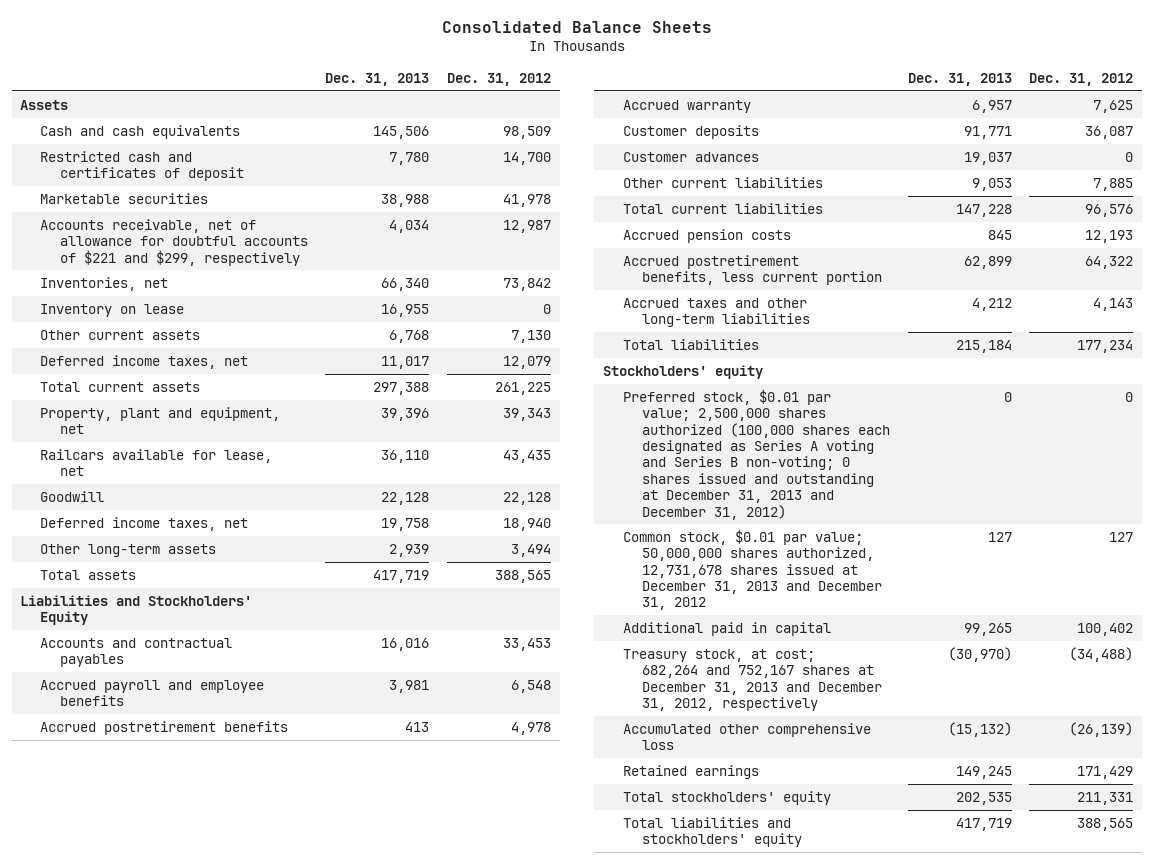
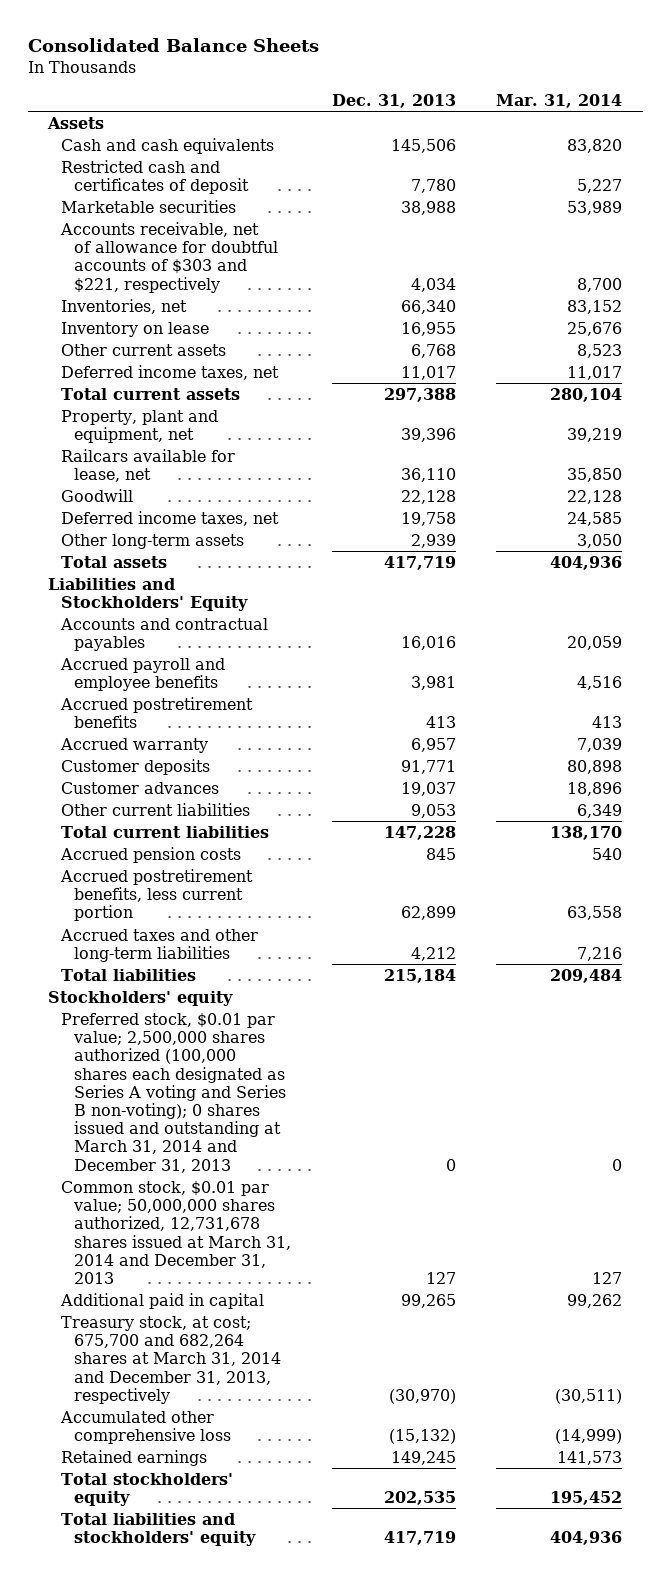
[447,72,552,86] Dec. 31, 2012 -> none
none -> [496,94,623,109] Mar. 31, 2014
[40,218,308,266] Accounts receivable, net of allowance for doubtful accounts of $221 and $299, respectively -> [60,221,279,293] Accounts receivable, net of allowance for doubtful accounts of $303 and $221, respectively
[622,388,891,520] Preferred stock, $0.01 par value; 2,500,000 shares authorized (100,000 shares each designated as Series A voting and Series B non-voting; 0 shares issued and outstanding at December 31, 2013 and December 31, 2012) -> [61,1012,287,1173] Preferred stock, $0.01 par value; 2,500,000 shares authorized (100,000 shares each designated as Series A voting and Series B non-voting); 0 shares issued and outstanding at March 31, 2014 and December 31, 2013
[622,528,883,611] Common stock, $0.01 par value; 50,000,000 shares authorized, 12,731,678 shares issued at December 31, 2013 and December 31, 2012 -> [61,1180,292,1284] Common stock, $0.01 par value; 50,000,000 shares authorized, 12,731,678 shares issued at March 31, 2014 and December 31, 2013
[622,648,883,712] Treasury stock, at cost; 682,264 and 752,167 shares at December 31, 2013 and December 31, 2012, respectively -> [61,1315,282,1404] Treasury stock, at cost; 675,700 and 682,264 shares at March 31, 2014 and December 31, 2013, respectively

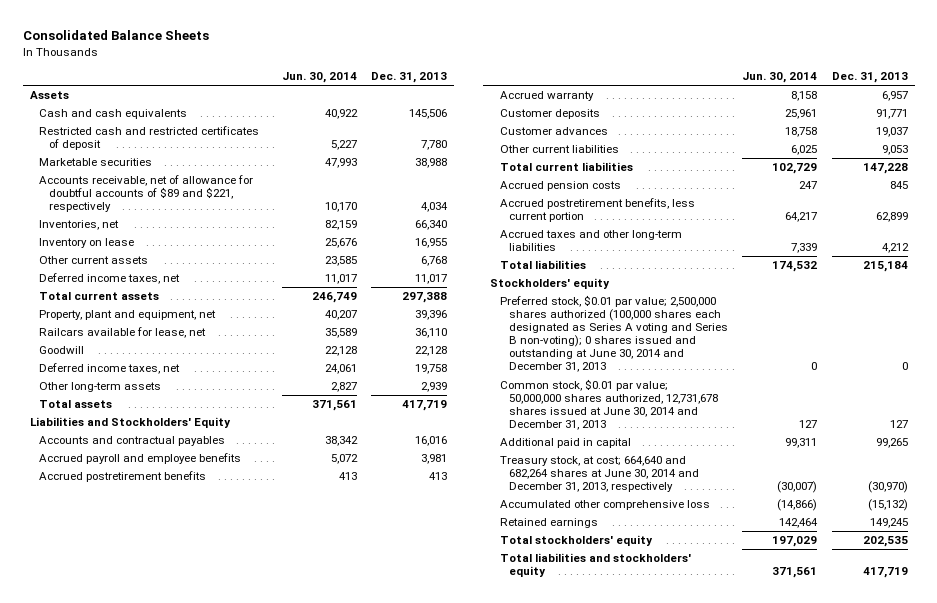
[496,94,623,109] Mar. 31, 2014 -> none
none -> [282,72,358,84] Jun. 30, 2014
[61,159,250,195] Restricted cash and certificates of deposit -> [39,126,260,151] Restricted cash and restricted certificates of deposit
[60,221,279,293] Accounts receivable, net of allowance for doubtful accounts of $303 and $221, respectively -> [39,175,254,213] Accounts receivable, net of allowance for doubtful accounts of $89 and $221, respectively
[61,1012,287,1173] Preferred stock, $0.01 par value; 2,500,000 shares authorized (100,000 shares each designated as Series A voting and Series B non-voting); 0 shares issued and outstanding at March 31, 2014 and December 31, 2013 -> [499,295,729,373] Preferred stock, $0.01 par value; 2,500,000 shares authorized (100,000 shares each designated as Series A voting and Series B non-voting); 0 shares issued and outstanding at June 30, 2014 and December 31, 2013
[61,1180,292,1284] Common stock, $0.01 par value; 50,000,000 shares authorized, 12,731,678 shares issued at March 31, 2014 and December 31, 2013 -> [499,379,719,431] Common stock, $0.01 par value; 50,000,000 shares authorized, 12,731,678 shares issued at June 30, 2014 and December 31, 2013
[61,1315,282,1404] Treasury stock, at cost; 675,700 and 682,264 shares at March 31, 2014 and December 31, 2013, respectively -> [499,456,700,493] Treasury stock, at cost; 664,640 and 682,264 shares at June 30, 2014 and December 31, 2013, respectively

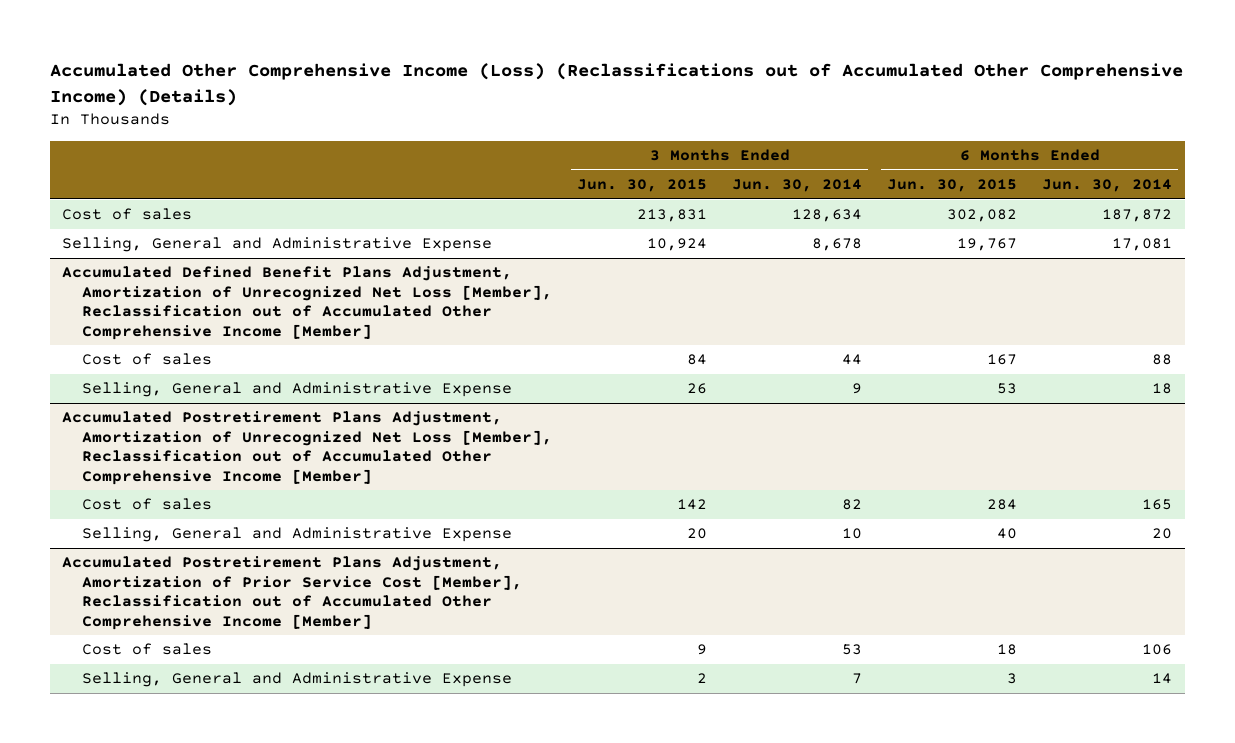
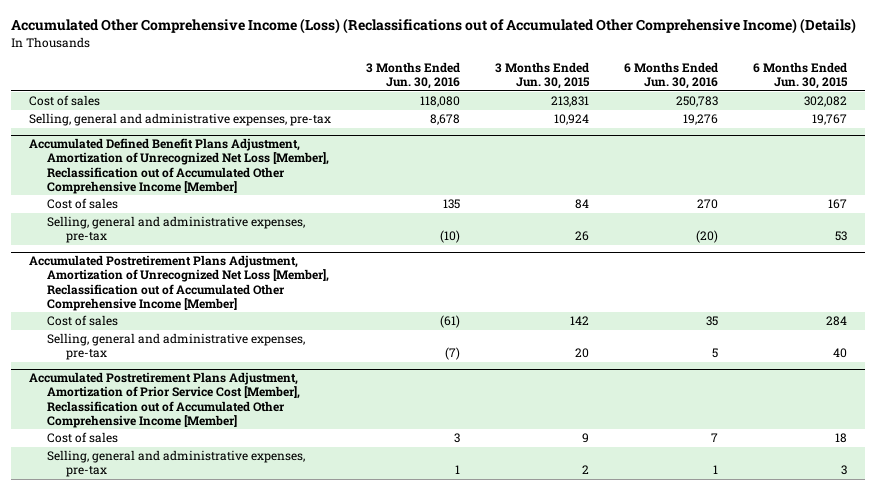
[732,179,863,193] Jun. 30, 2014 -> none
[1042,179,1173,193] Jun. 30, 2014 -> none
none -> [366,62,461,90] 3 Months Ended Jun. 30, 2016
none -> [624,62,719,90] 6 Months Ended Jun. 30, 2016
[62,237,493,253] Selling, General and Administrative Expense -> [28,113,331,127] Selling, general and administrative expenses, pre-tax
[82,382,513,398] Selling, General and Administrative Expense -> [47,216,306,244] Selling, general and administrative expenses, pre-tax
[82,527,513,543] Selling, General and Administrative Expense -> [47,333,306,361] Selling, general and administrative expenses, pre-tax
[82,672,513,688] Selling, General and Administrative Expense -> [47,450,306,478] Selling, general and administrative expenses, pre-tax

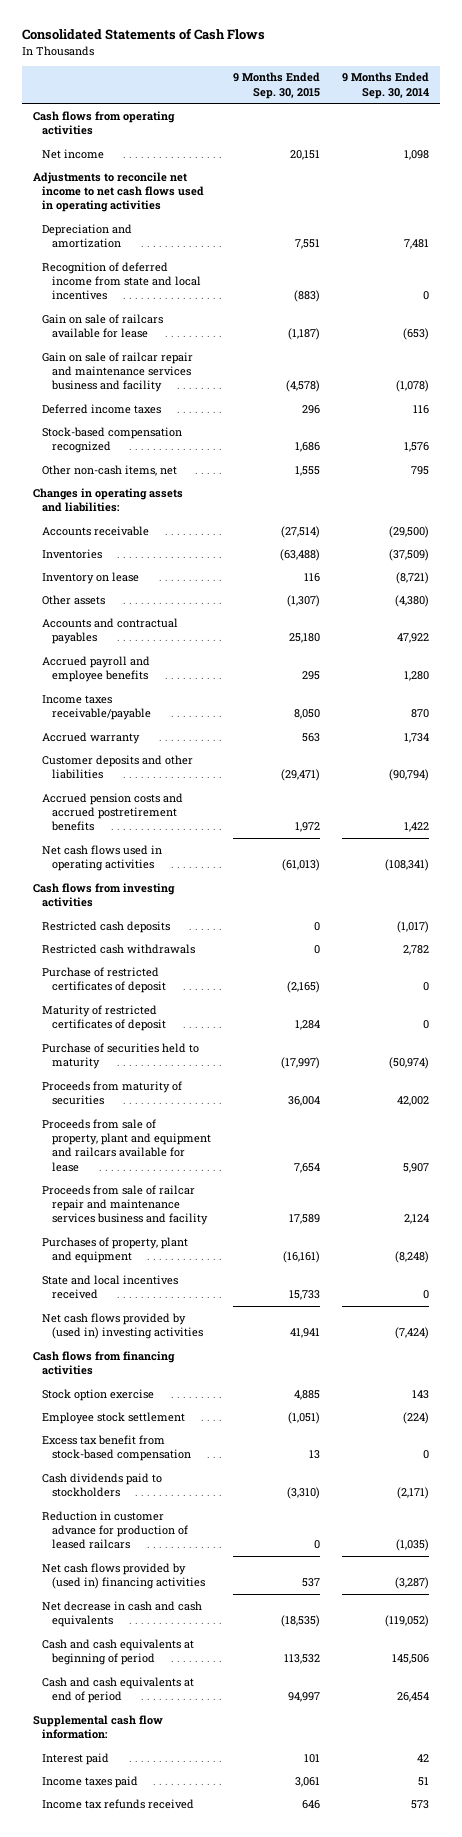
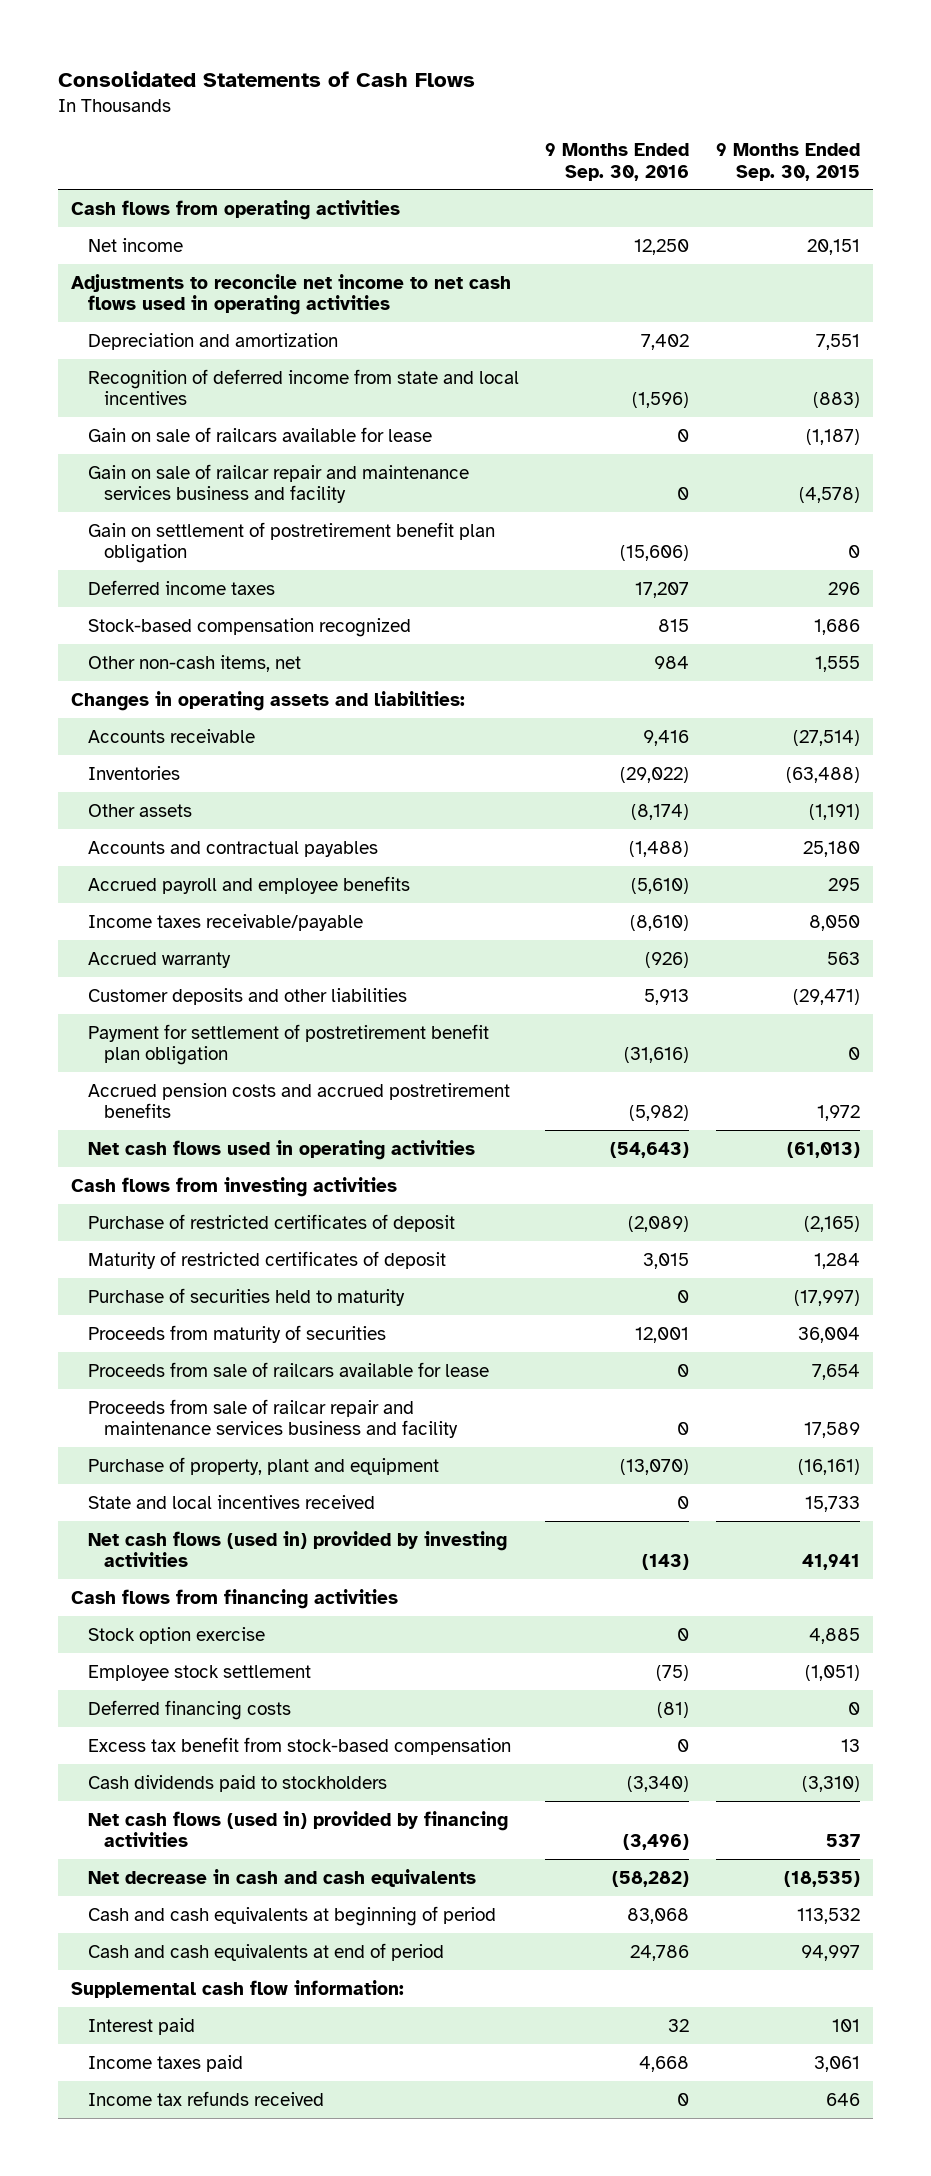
[341,72,429,99] 9 Months Ended Sep. 30, 2014 -> none
none -> [545,142,690,181] 9 Months Ended Sep. 30, 2016
none -> [87,521,495,564] Gain on settlement of postretirement benefit plan obligation
[42,571,140,584] Inventory on lease -> none
[286,594,320,607] (1,307) -> [808,803,860,820] (1,191)
none -> [87,1023,489,1066] Payment for settlement of postretirement benefit plan obligation
[42,920,171,933] Restricted cash deposits -> none
[42,943,196,954] Restricted cash withdrawals -> none
[42,1118,211,1172] Proceeds from sale of property, plant and equipment and railcars available for lease -> [87,1361,489,1377] Proceeds from sale of railcars available for lease
[42,1236,189,1263] Purchases of property, plant and equipment -> [87,1456,439,1475] Purchase of property, plant and equipment
[42,1312,203,1339] Net cash flows provided by (used in) investing activities -> [87,1530,507,1568] Net cash flows (used in) provided by investing activities
none -> [87,1699,291,1720] Deferred financing costs
[42,1510,188,1550] Reduction in customer advance for production of leased railcars -> none
[42,1562,205,1589] Net cash flows provided by (used in) financing activities -> [87,1810,508,1848] Net cash flows (used in) provided by financing activities

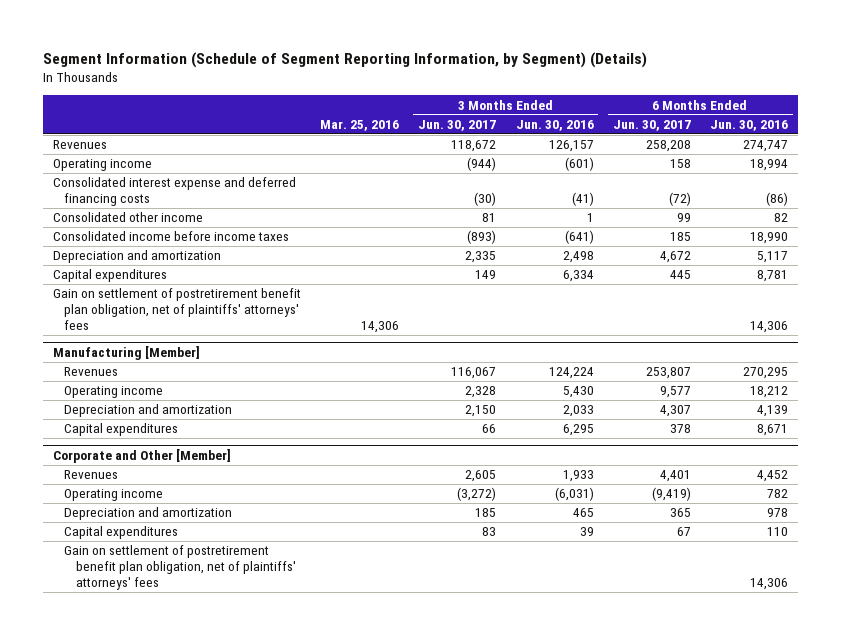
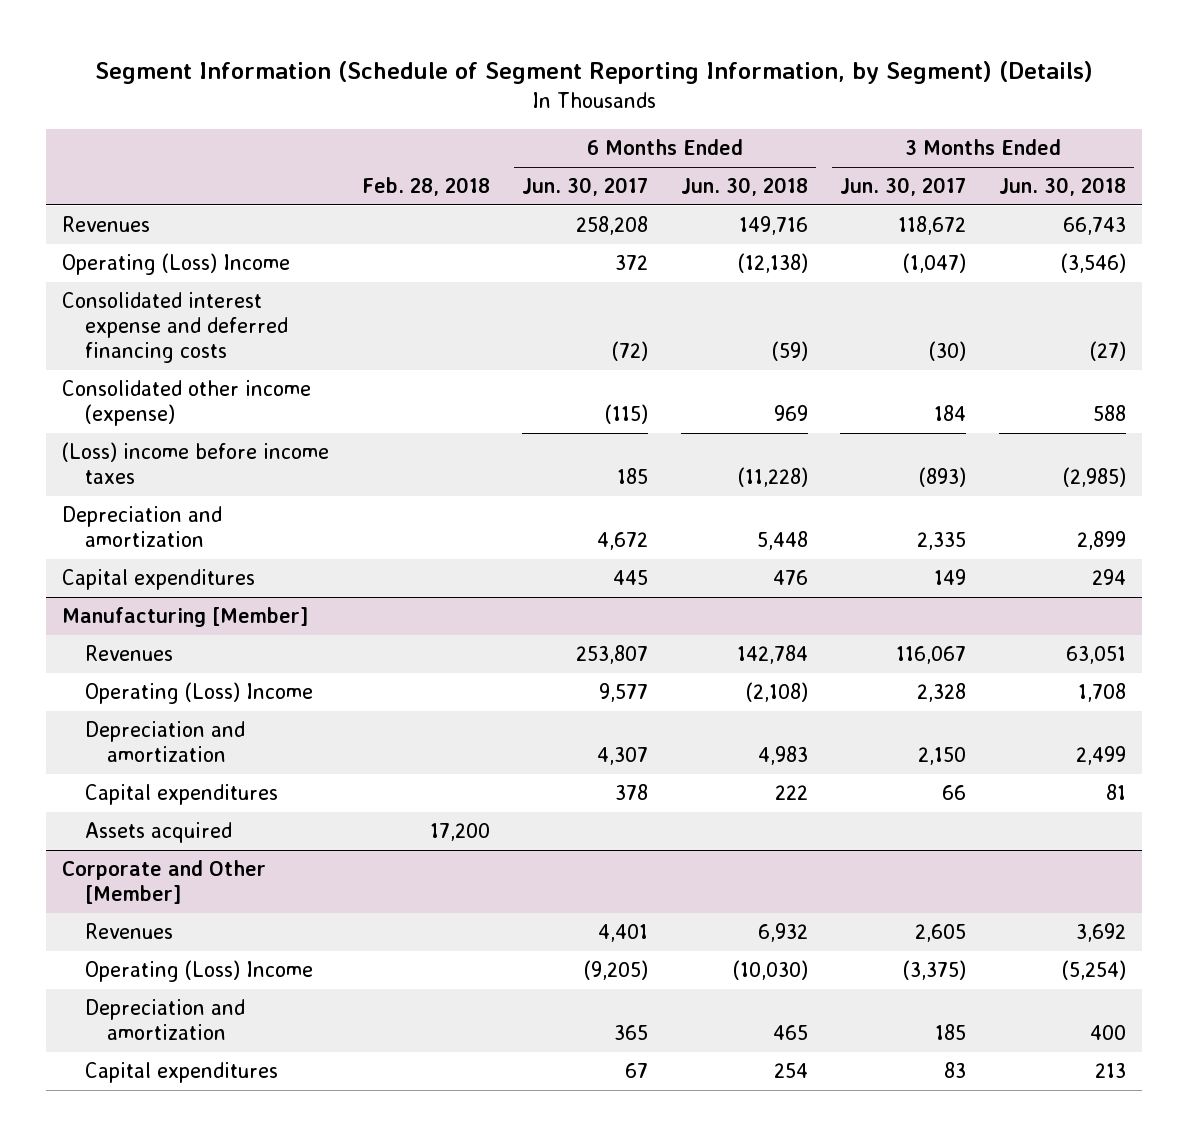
[319,119,399,131] Mar. 25, 2016 -> none
[515,119,594,131] Jun. 30, 2016 -> none
[710,119,789,131] Jun. 30, 2016 -> none
none -> [361,177,490,197] Feb. 28, 2018
none -> [680,177,808,197] Jun. 30, 2018
none -> [998,177,1126,197] Jun. 30, 2018
[52,159,152,172] Operating income -> [62,253,291,276] Operating (Loss) Income
[467,157,497,172] (944) -> [903,253,967,274] (1,047)
[669,159,691,169] 158 -> [615,255,649,271] 372
[52,212,203,223] Consolidated other income -> [62,380,312,427] Consolidated other income (expense)
[482,213,497,223] 81 -> [934,405,967,422] 184
[676,213,691,223] 99 -> [605,404,649,425] (115)
[52,231,289,242] Consolidated income before income taxes -> [62,442,330,485] (Loss) income before income taxes
[52,288,301,330] Gain on settlement of postretirement benefit plan obligation, net of plaintiffs' attorneys' fees -> none
[64,386,164,399] Operating income -> [84,682,313,705] Operating (Loss) Income
none -> [84,822,232,844] Assets acquired
[64,489,164,502] Operating income -> [84,960,313,983] Operating (Loss) Income
[457,487,497,502] (3,272) -> [903,960,967,981] (3,375)
[651,487,691,502] (9,419) -> [584,960,649,981] (9,205)
[64,545,297,590] Gain on settlement of postretirement benefit plan obligation, net of plaintiffs' attorneys' fees -> none

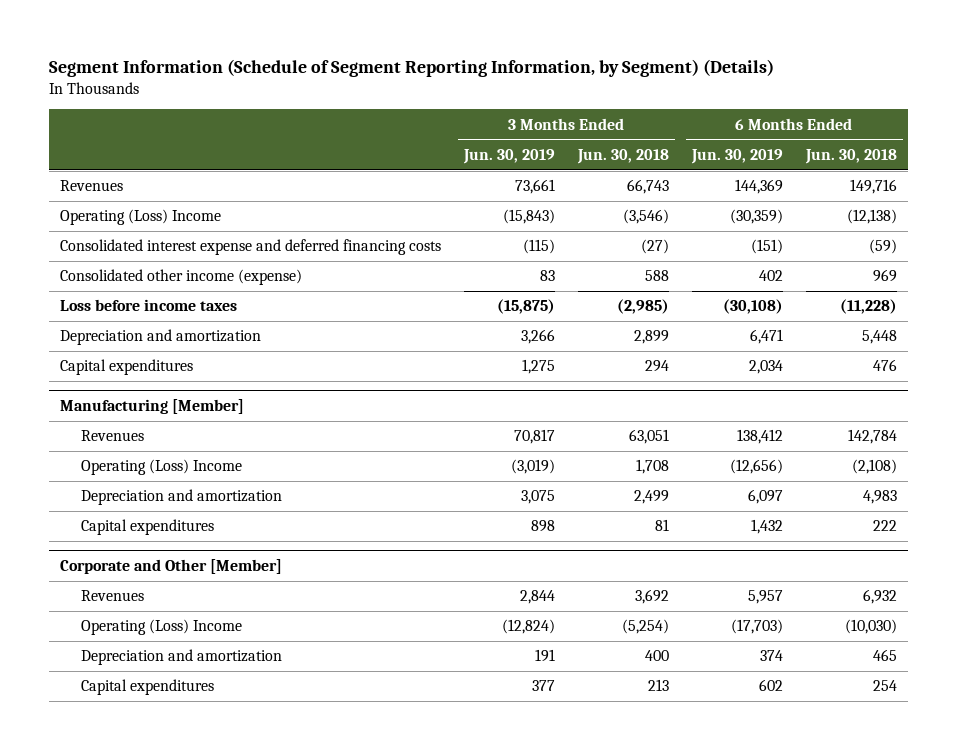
[361,177,490,197] Feb. 28, 2018 -> none
[522,177,649,197] Jun. 30, 2017 -> none
[840,177,967,197] Jun. 30, 2017 -> none
none -> [462,149,555,165] Jun. 30, 2019
none -> [690,149,783,165] Jun. 30, 2019
[62,442,330,485] (Loss) income before income taxes -> [60,299,238,312] Loss before income taxes
[84,822,232,844] Assets acquired -> none

